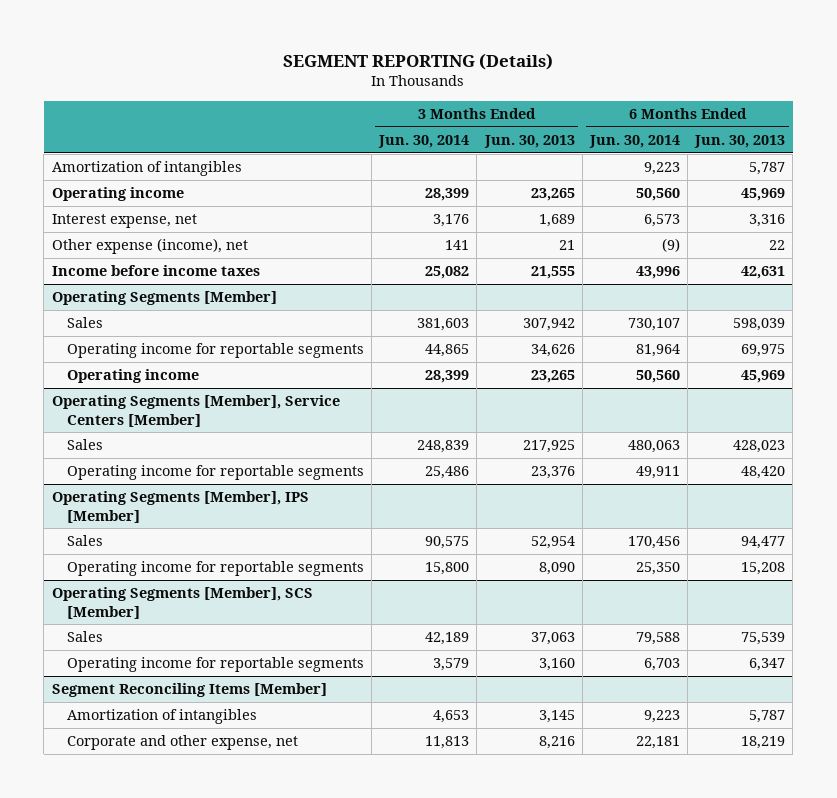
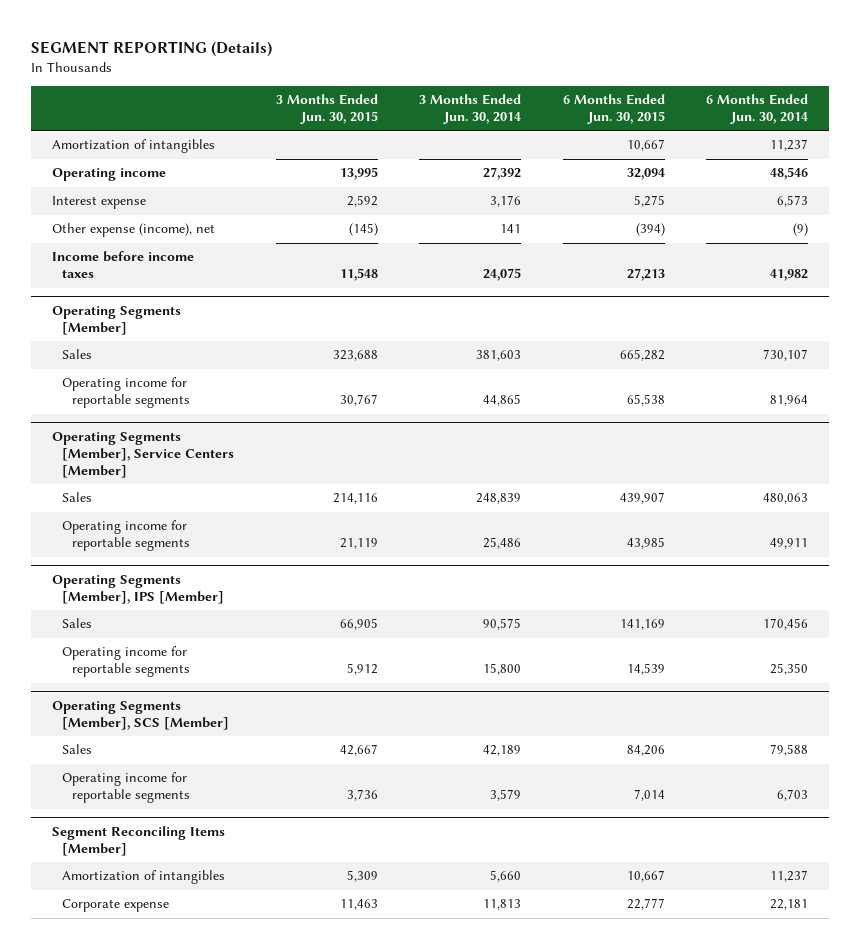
[483,135,575,149] Jun. 30, 2013 -> none
[694,135,786,149] Jun. 30, 2013 -> none
none -> [275,94,378,125] 3 Months Ended Jun. 30, 2015
none -> [562,94,665,125] 6 Months Ended Jun. 30, 2015
[643,162,680,176] 9,223 -> [770,139,809,152] 11,237
[425,188,470,202] 28,399 -> [483,167,522,181] 27,392
[635,188,680,202] 50,560 -> [770,167,809,181] 48,546
[51,214,197,229] Interest expense, net -> [51,196,146,210] Interest expense
[425,266,470,280] 25,082 -> [483,268,522,282] 24,075
[635,266,680,280] 43,996 -> [770,269,809,282] 41,982
[66,369,199,384] Operating income -> none
[433,710,470,724] 4,653 -> [490,870,522,883] 5,660
[643,710,680,724] 9,223 -> [770,870,809,883] 11,237
[66,735,298,751] Corporate and other expense, net -> [61,899,169,913] Corporate expense

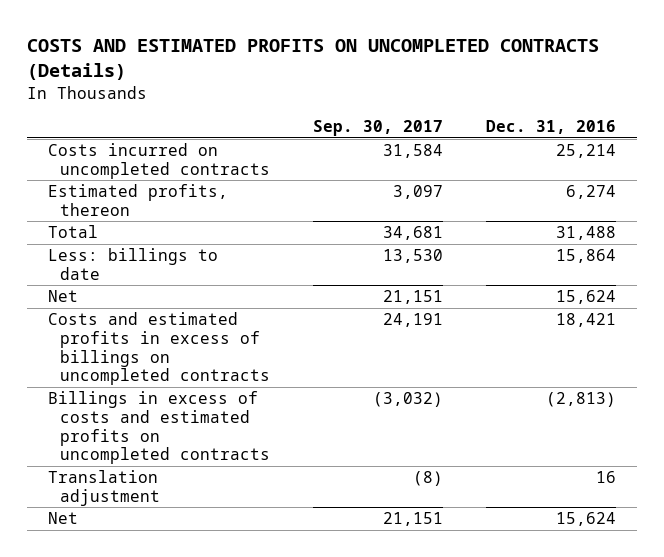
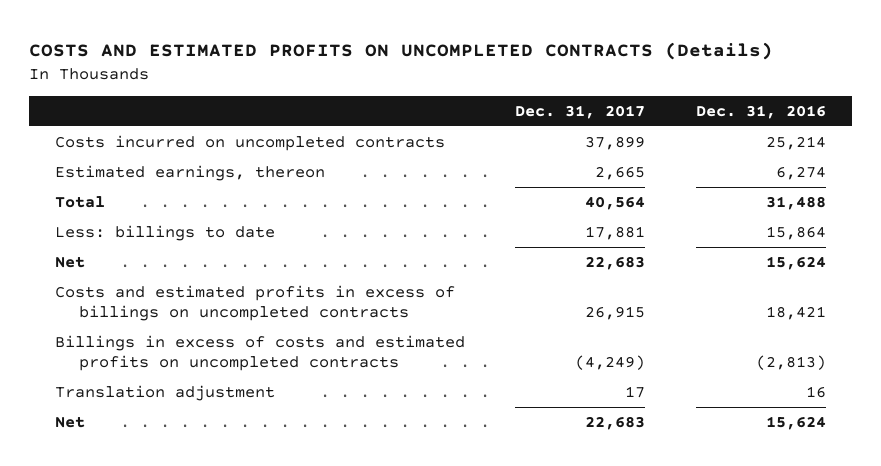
[312,120,443,137] Sep. 30, 2017 -> none
none -> [515,104,646,119] Dec. 31, 2017
[47,184,228,216] Estimated profits, thereon -> [54,165,325,182] Estimated earnings, thereon

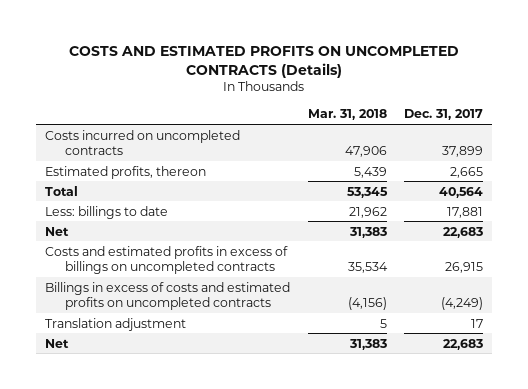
[696,104,827,119] Dec. 31, 2016 -> none
none -> [307,109,387,121] Mar. 31, 2018
[54,165,325,182] Estimated earnings, thereon -> [45,165,207,179] Estimated profits, thereon

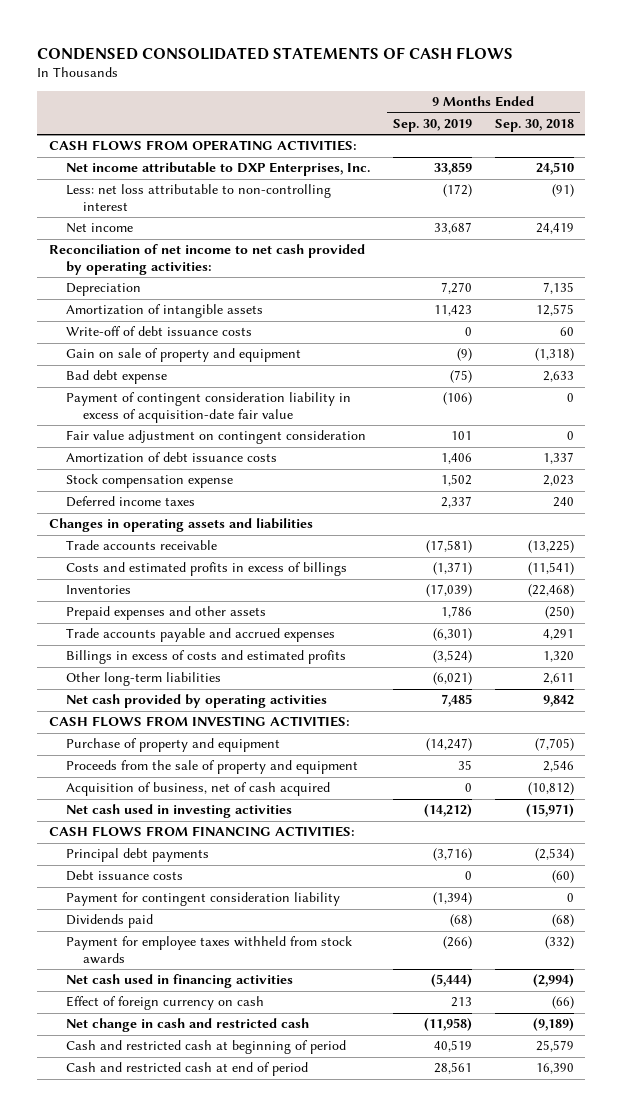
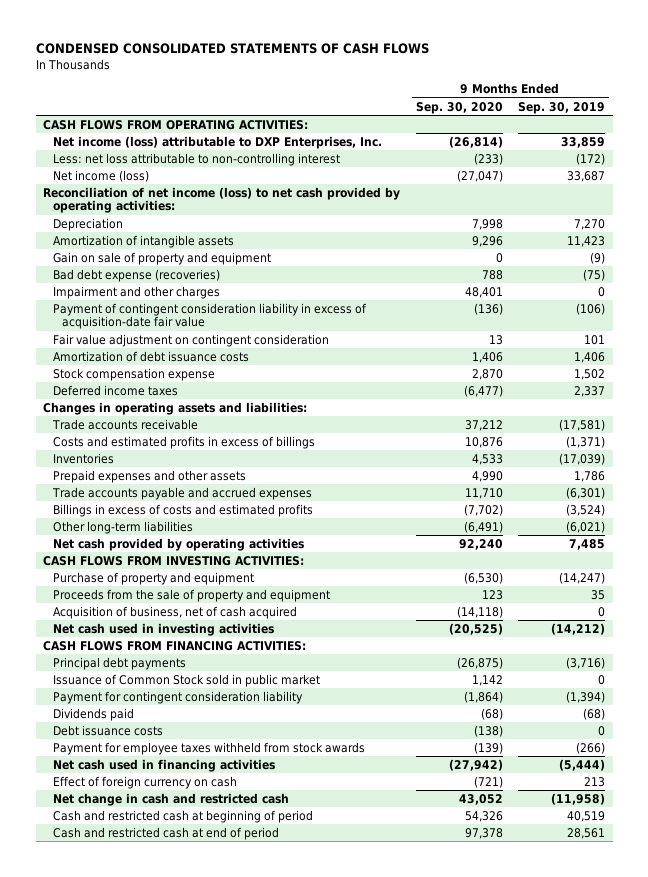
[494,119,574,133] Sep. 30, 2018 -> none
none -> [415,101,503,114] Sep. 30, 2020
[65,162,370,177] Net income attributable to DXP Enterprises, Inc. -> [52,135,382,149] Net income (loss) attributable to DXP Enterprises, Inc.
[65,223,133,234] Net income -> [52,169,149,182] Net income (loss)
[48,244,365,275] Reconciliation of net income to net cash provided by operating activities: -> [43,186,401,214] Reconciliation of net income (loss) to net cash provided by operating activities:
[65,326,252,337] Write-off of debt issuance costs -> none
[65,370,167,385] Bad debt expense -> [52,268,220,282] Bad debt expense (recoveries)
none -> [52,285,220,299] Impairment and other charges
[48,518,313,533] Changes in operating assets and liabilities -> [43,401,308,415] Changes in operating assets and liabilities:
none -> [52,673,320,687] Issuance of Common Stock sold in public market
[65,870,183,882] Debt issuance costs -> [52,724,163,736] Debt issuance costs

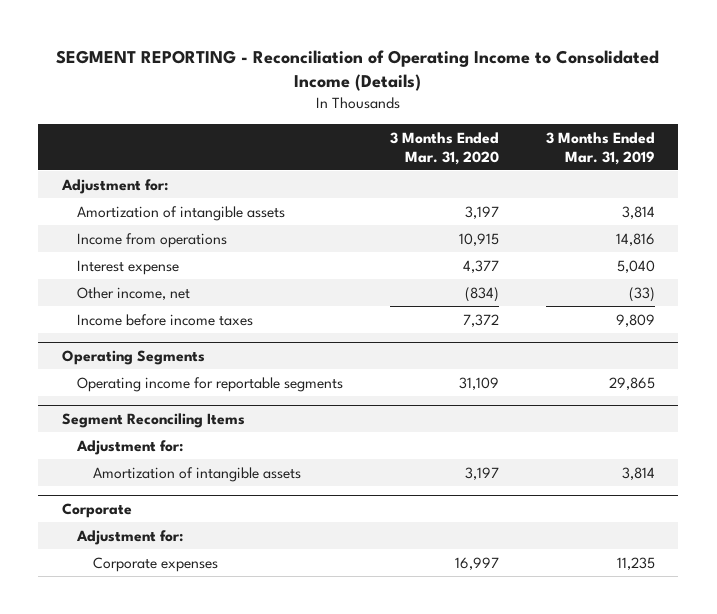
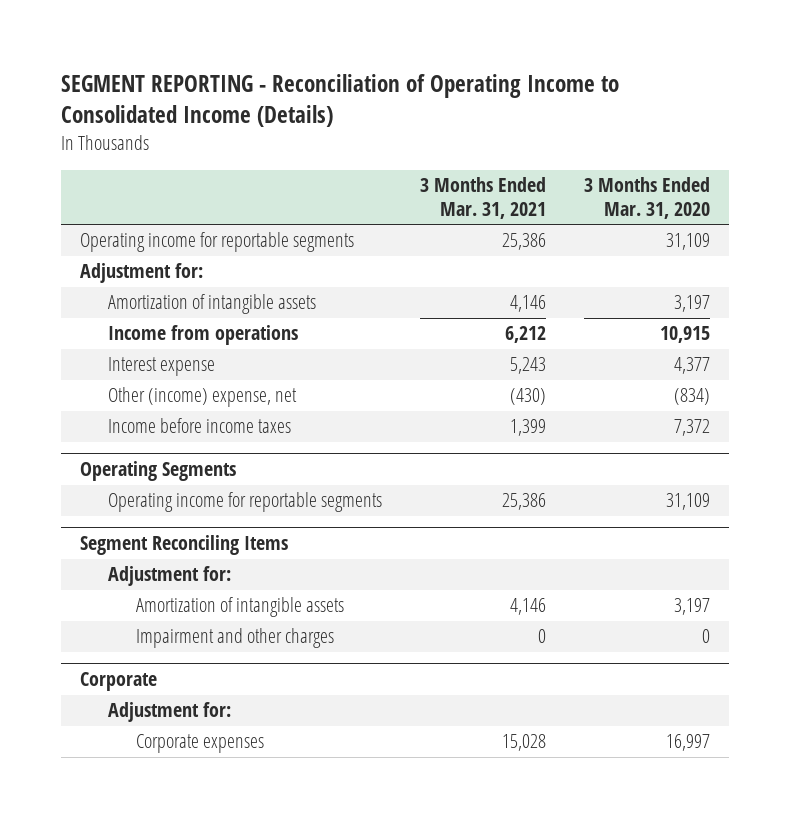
[546,131,656,165] 3 Months Ended Mar. 31, 2019 -> none
none -> [420,177,547,219] 3 Months Ended Mar. 31, 2021
none -> [79,232,354,253] Operating income for reportable segments
[77,286,191,300] Other income, net -> [107,387,297,408] Other (income) expense, net
none -> [136,628,335,649] Impairment and other charges

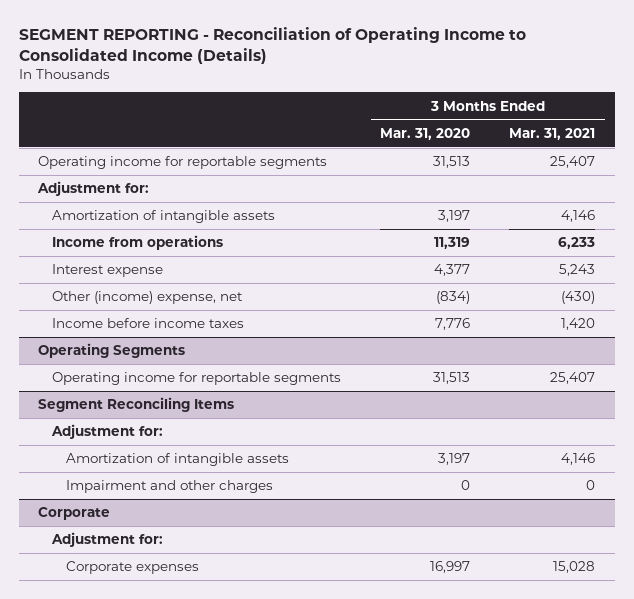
[502,233,547,251] 25,386 -> [550,156,596,169] 25,407
[666,233,711,251] 31,109 -> [433,156,471,169] 31,513
[505,326,547,344] 6,212 -> [558,237,596,250] 6,233
[660,326,711,344] 10,915 -> [434,237,471,250] 11,319
[510,419,547,437] 1,399 -> [561,318,596,331] 1,420
[674,419,711,437] 7,372 -> [435,318,471,331] 7,776
[502,493,547,511] 25,386 -> [550,372,596,385] 25,407
[666,493,711,511] 31,109 -> [433,372,471,385] 31,513

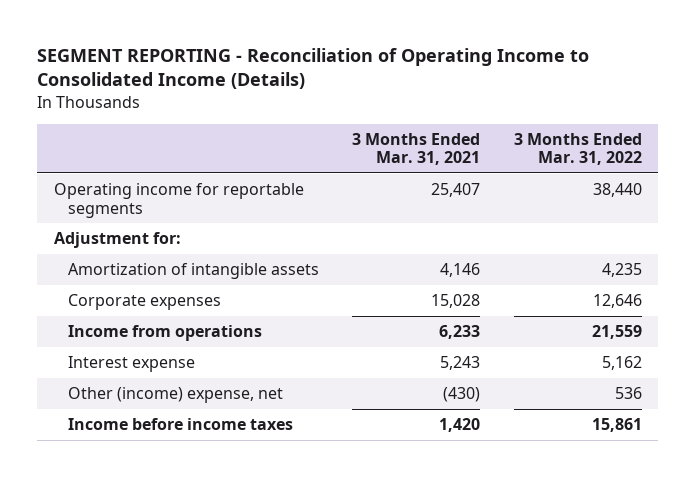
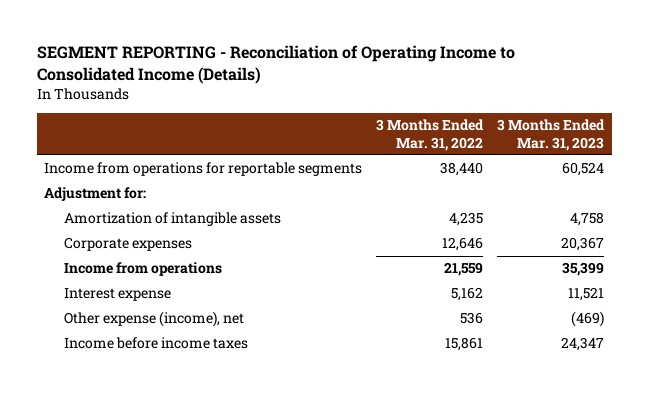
[352,132,481,166] 3 Months Ended Mar. 31, 2021 -> none
none -> [497,119,606,151] 3 Months Ended Mar. 31, 2023
[53,183,304,218] Operating income for reportable segments -> [43,162,362,177] Income from operations for reportable segments
[68,387,284,404] Other (income) expense, net -> [64,311,245,328] Other expense (income), net

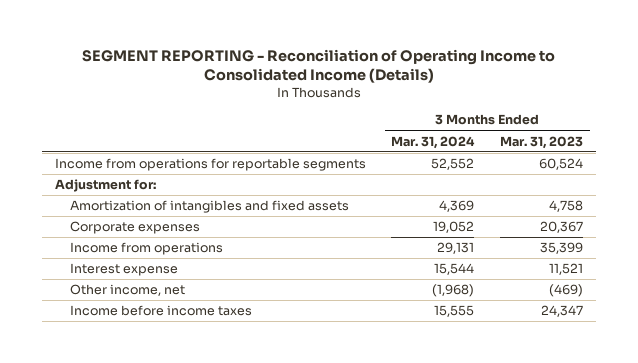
[376,119,485,151] 3 Months Ended Mar. 31, 2022 -> none
none -> [391,135,476,149] Mar. 31, 2024
[64,212,282,227] Amortization of intangible assets -> [70,200,350,214] Amortization of intangibles and fixed assets
[64,311,245,328] Other expense (income), net -> [70,284,186,297] Other income, net

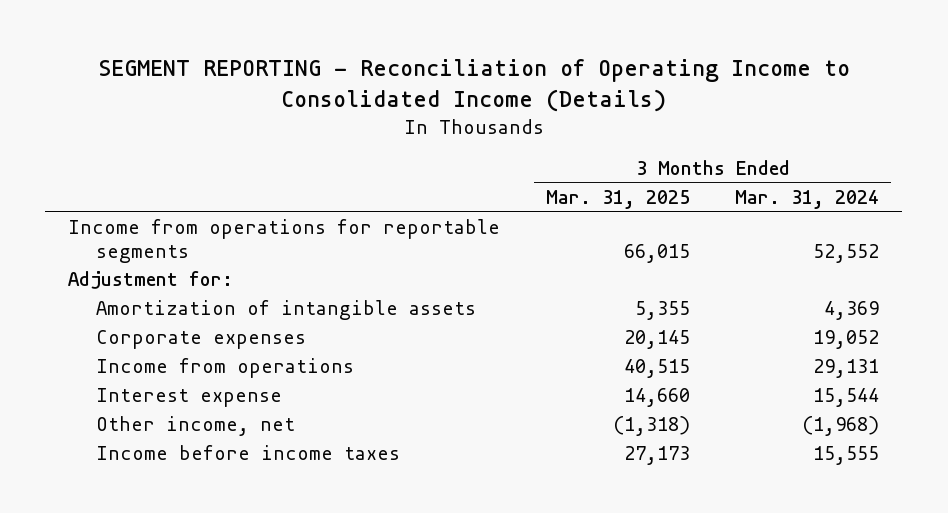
[500,135,584,149] Mar. 31, 2023 -> none
none -> [545,190,690,210] Mar. 31, 2025
[70,200,350,214] Amortization of intangibles and fixed assets -> [96,300,477,321] Amortization of intangible assets

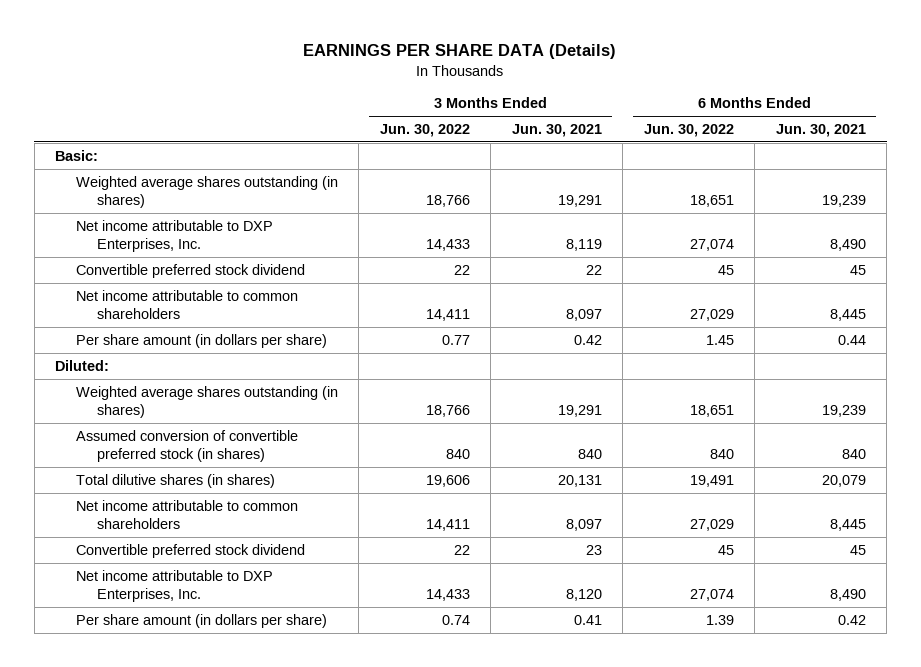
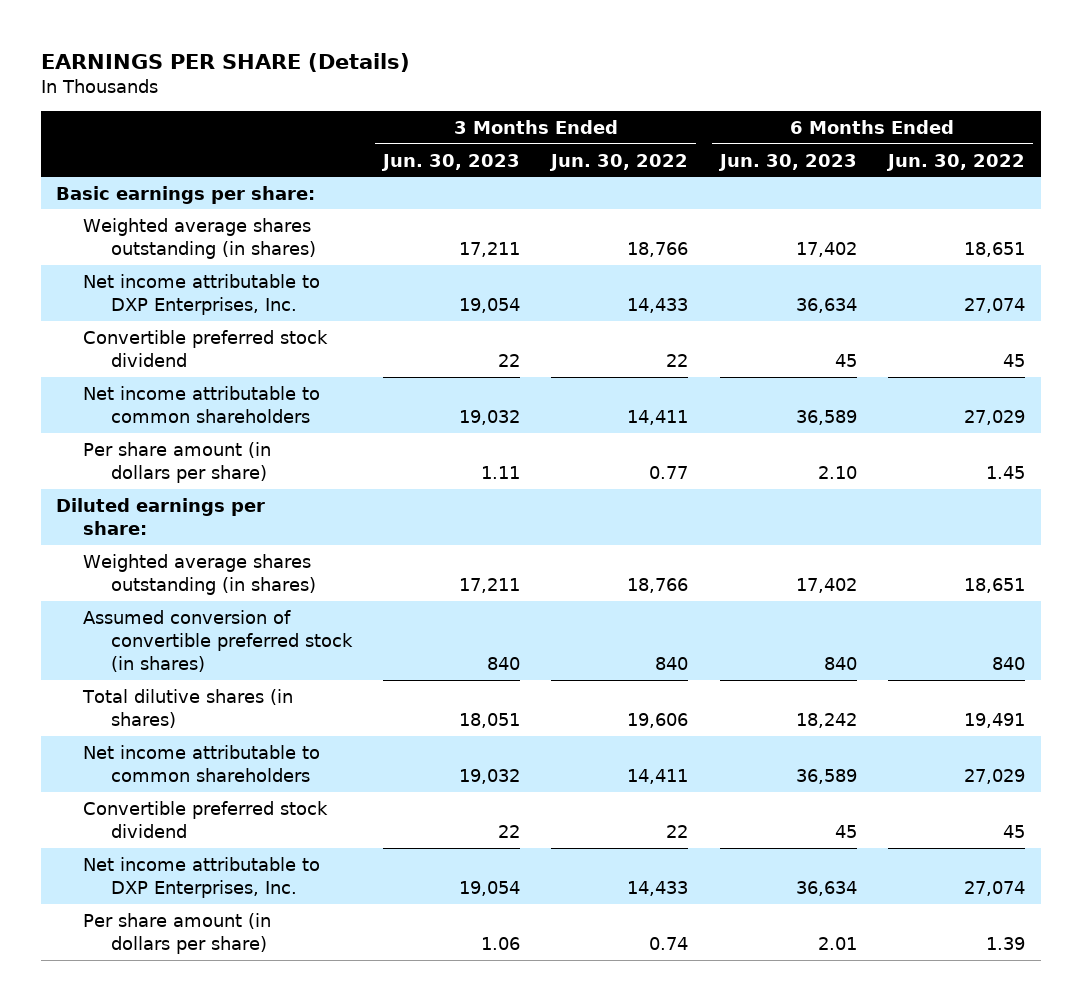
[303,44,617,60] EARNINGS PER SHARE DATA (Details) -> [40,52,410,72] EARNINGS PER SHARE (Details)
[511,123,602,137] Jun. 30, 2021 -> none
[775,123,866,137] Jun. 30, 2021 -> none
none -> [380,153,520,171] Jun. 30, 2023
none -> [717,153,857,171] Jun. 30, 2023
[55,149,99,161] Basic: -> [56,185,316,204] Basic earnings per share:
[55,359,110,371] Diluted: -> [56,497,266,536] Diluted earnings per share:

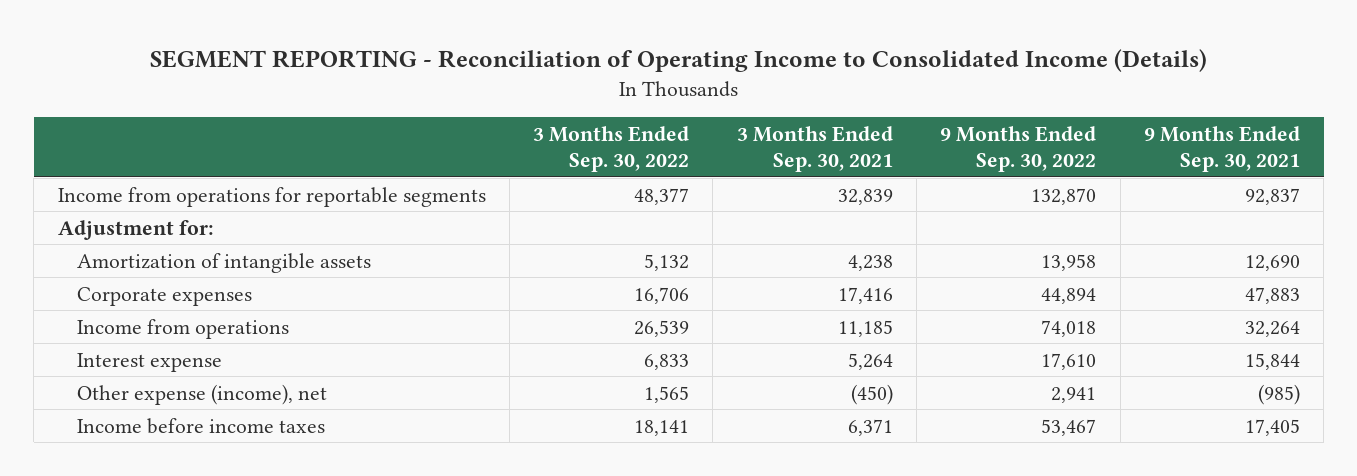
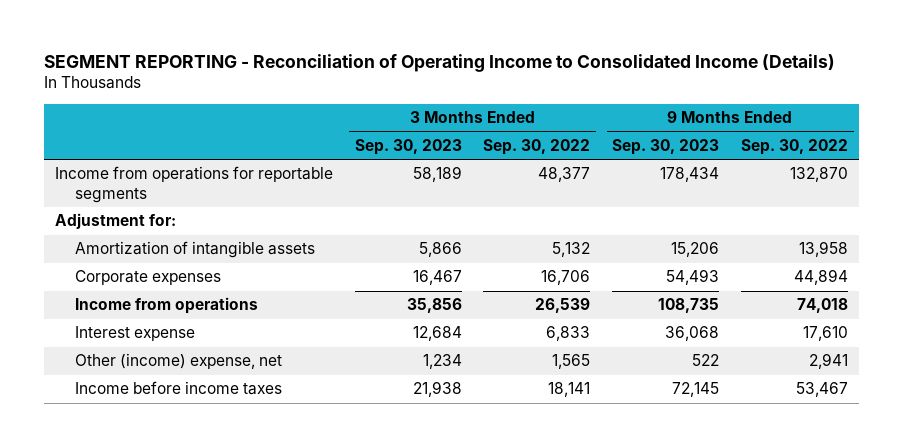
[736,125,893,172] 3 Months Ended Sep. 30, 2021 -> none
[1143,125,1300,172] 9 Months Ended Sep. 30, 2021 -> none
none -> [354,138,462,155] Sep. 30, 2023
none -> [612,138,720,155] Sep. 30, 2023
[77,383,328,405] Other expense (income), net -> [75,353,283,370] Other (income) expense, net

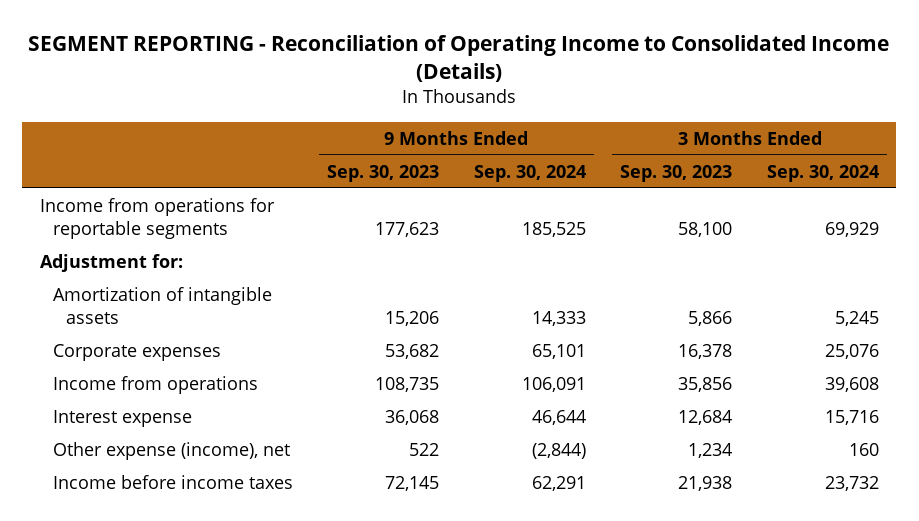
[483,138,591,155] Sep. 30, 2022 -> none
[741,138,849,155] Sep. 30, 2022 -> none
none -> [473,164,586,182] Sep. 30, 2024
none -> [766,164,879,182] Sep. 30, 2024
[412,166,462,183] 58,189 -> [678,222,733,238] 58,100
[660,167,720,183] 178,434 -> [375,222,440,238] 177,623
[412,270,462,286] 16,467 -> [678,343,733,359] 16,378
[666,269,720,286] 54,493 -> [385,343,440,359] 53,682
[75,353,283,370] Other (income) expense, net -> [52,441,290,460] Other expense (income), net

